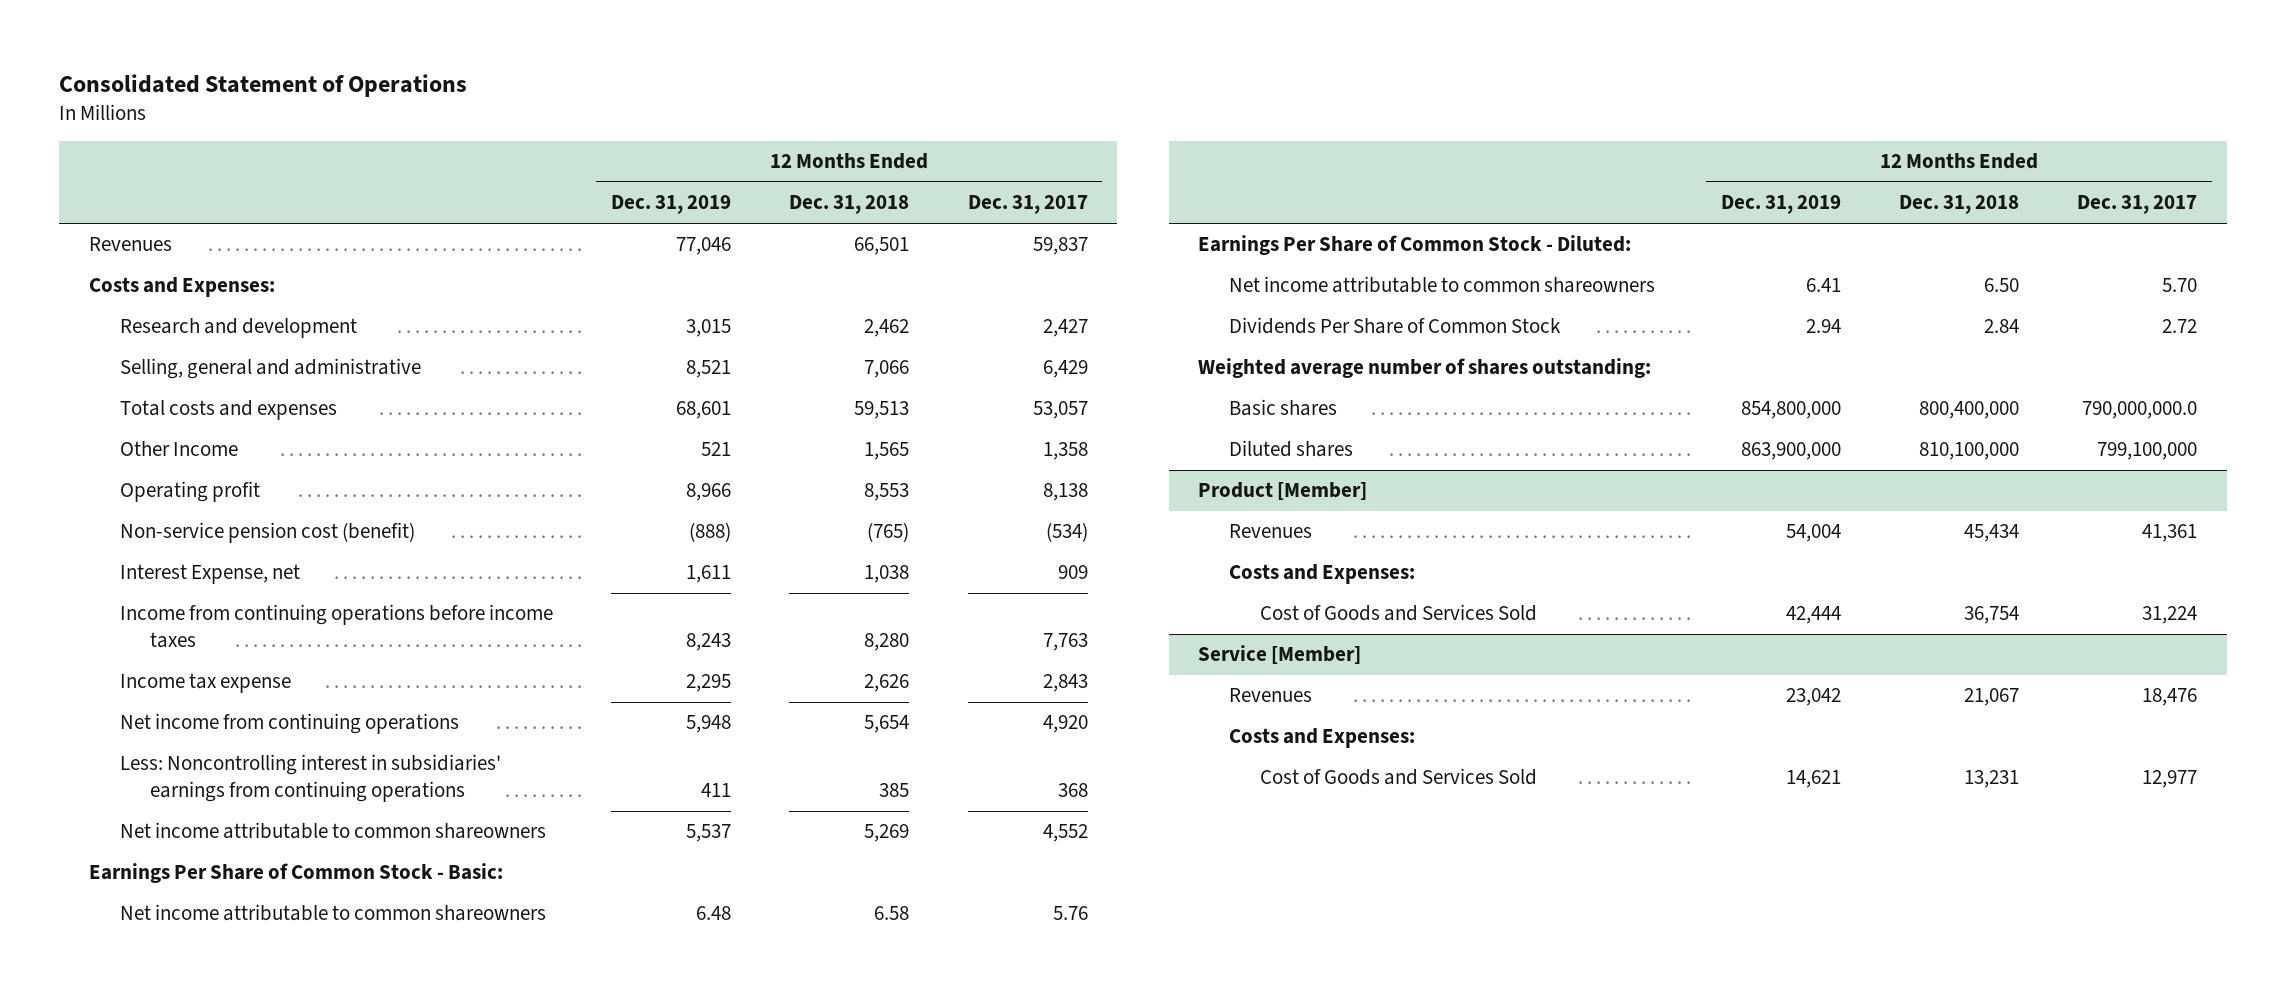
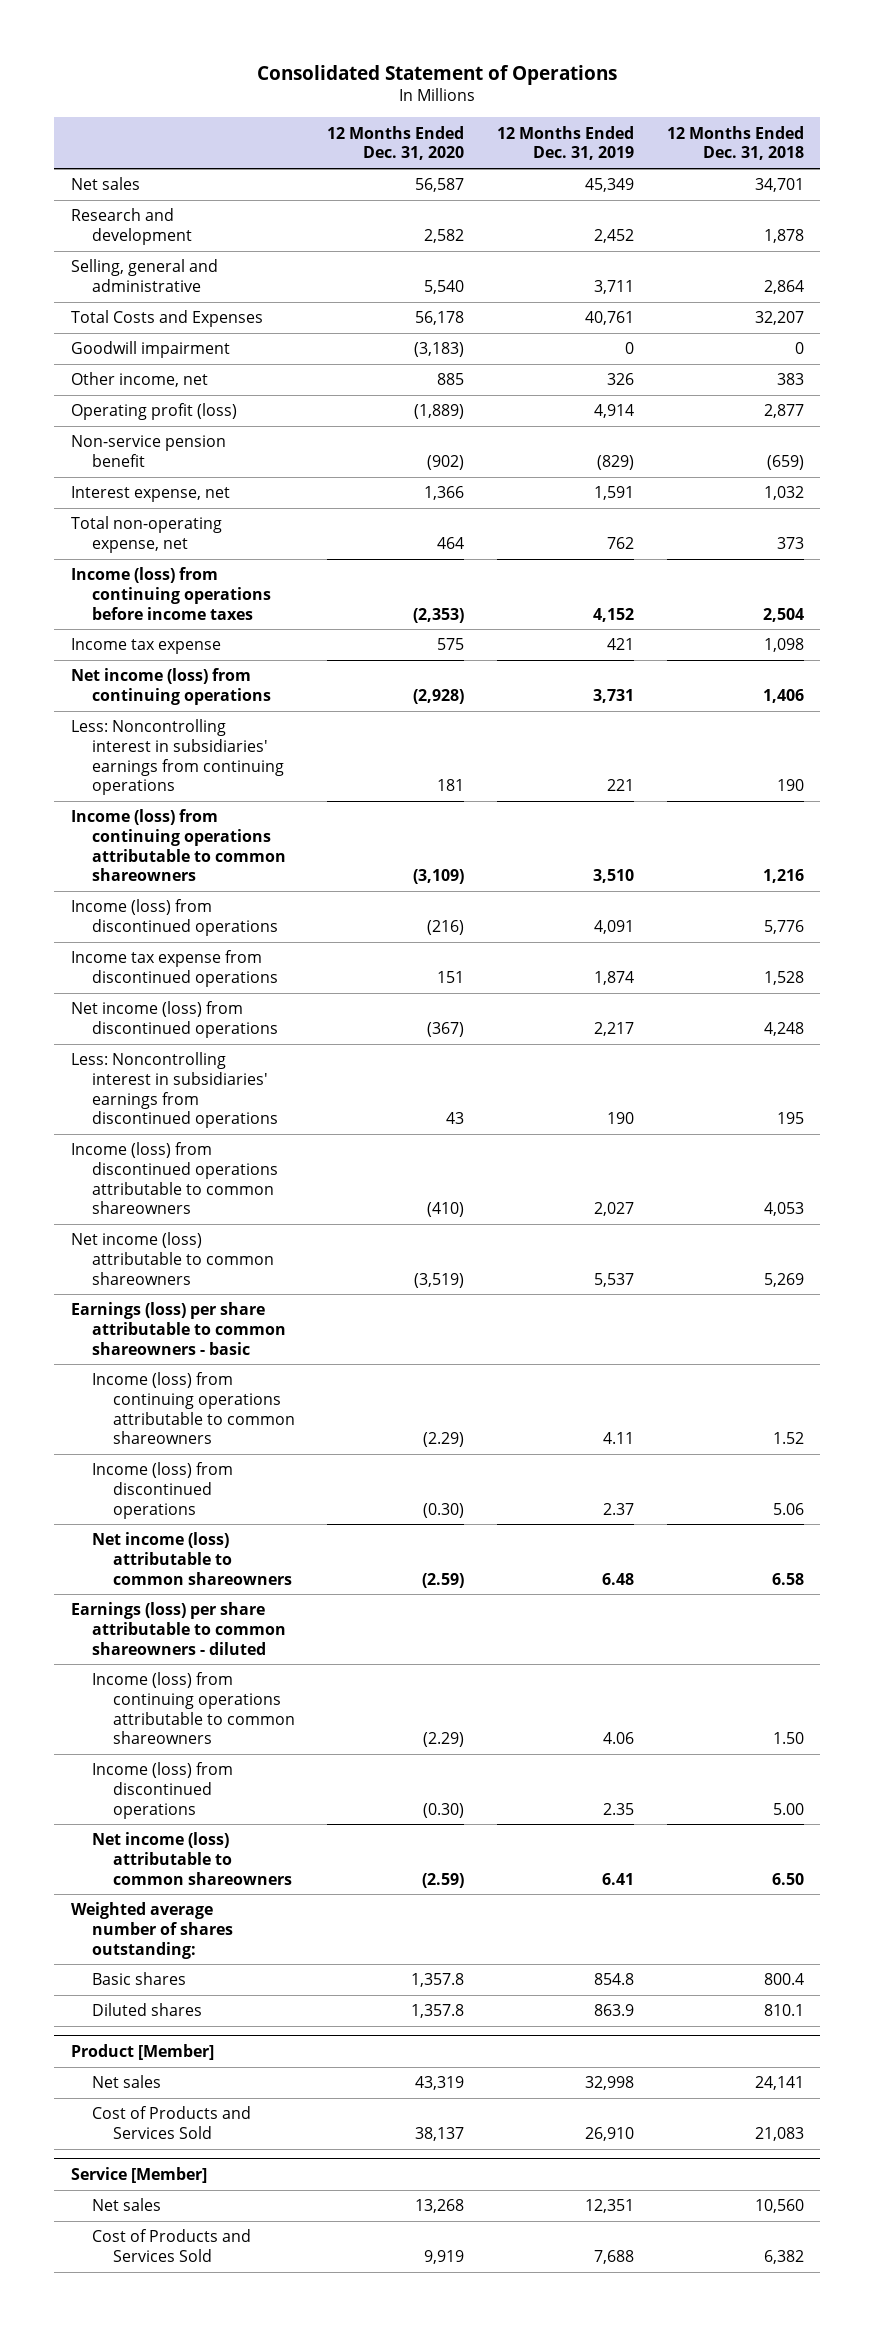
[967,195,1088,215] Dec. 31, 2017 -> none
none -> [327,125,465,161] 12 Months Ended Dec. 31, 2020
[88,237,172,252] Revenues -> none
[88,277,275,298] Costs and Expenses: -> none
[88,863,503,884] Earnings Per Share of Common Stock - Basic: -> none
[1229,317,1562,335] Dividends Per Share of Common Stock -> none
none -> [70,177,140,191] Net sales
[685,319,731,338] 3,015 -> [594,228,635,243] 2,452
[864,319,910,338] 2,462 -> [763,228,804,243] 1,878
[685,360,731,379] 8,521 -> [594,279,635,294] 3,711
[864,360,910,379] 7,066 -> [763,279,804,294] 2,864
[119,400,337,421] Total costs and expenses -> [70,310,263,328] Total Costs and Expenses
[675,401,731,420] 68,601 -> [585,311,635,326] 40,761
[854,401,910,420] 59,513 -> [754,311,804,326] 32,207
none -> [70,341,230,359] Goodwill impairment
[119,441,238,457] Other Income -> [70,372,208,388] Other income, net
[700,442,731,457] 521 -> [607,373,635,386] 326
[864,442,910,461] 1,565 -> [776,373,804,386] 383
[119,481,260,503] Operating profit -> [70,403,237,421] Operating profit (loss)
[685,483,731,502] 8,966 -> [594,404,635,419] 4,914
[864,483,910,502] 8,553 -> [763,404,804,419] 2,877
[119,522,415,544] Non-service pension cost (benefit) -> [70,435,226,467] Non-service pension benefit
[688,522,731,543] (888) -> [597,454,635,470] (829)
[867,522,910,543] (765) -> [766,454,804,470] (659)
[119,564,300,585] Interest Expense, net -> [70,486,230,503] Interest expense, net
[685,565,731,584] 1,611 -> [594,486,635,501] 1,591
[864,565,910,584] 1,038 -> [763,486,804,501] 1,032
none -> [70,516,222,553] Total non-operating expense, net
[119,604,553,649] Income from continuing operations before income taxes -> [70,567,271,620] Income (loss) from continuing operations before income taxes
[685,633,731,652] 8,243 -> [593,607,635,622] 4,152
[864,633,910,652] 8,280 -> [762,607,804,622] 2,504
[685,674,731,693] 2,295 -> [607,638,635,651] 421
[864,674,910,693] 2,626 -> [763,638,804,653] 1,098
[119,713,459,735] Net income from continuing operations -> [70,668,271,705] Net income (loss) from continuing operations
[685,715,731,734] 5,948 -> [593,688,635,703] 3,731
[864,715,910,734] 5,654 -> [762,688,804,703] 1,406
[700,783,731,798] 411 -> [607,779,635,792] 221
[879,783,910,798] 385 -> [776,779,804,792] 190
none -> [70,809,286,882] Income (loss) from continuing operations attributable to common shareowners
none -> [70,899,278,936] Income (loss) from discontinued operations
none -> [70,950,278,987] Income tax expense from discontinued operations
none -> [70,1001,278,1038] Net income (loss) from discontinued operations
none -> [70,1052,278,1129] Less: Noncontrolling interest in subsidiaries' earnings from discontinued operations
none -> [70,1142,278,1215] Income (loss) from discontinued operations attributable to common shareowners
[119,822,546,840] Net income attributable to common shareowners -> [70,1232,274,1285] Net income (loss) attributable to common shareowners
none -> [70,1302,286,1355] Earnings (loss) per share attributable to common shareowners - basic
none -> [91,1372,295,1445] Income (loss) from continuing operations attributable to common shareowners
none -> [91,1462,233,1519] Income (loss) from discontinued operations
[119,904,546,922] Net income attributable to common shareowners -> [91,1532,292,1585] Net income (loss) attributable to common shareowners
[1198,235,1632,256] Earnings Per Share of Common Stock - Diluted: -> [70,1602,286,1655] Earnings (loss) per share attributable to common shareowners - diluted
none -> [91,1672,295,1745] Income (loss) from continuing operations attributable to common shareowners
none -> [91,1762,233,1819] Income (loss) from discontinued operations
[1229,276,1656,294] Net income attributable to common shareowners -> [91,1832,292,1885] Net income (loss) attributable to common shareowners
[1740,401,1841,420] 854,800,000 -> [594,1973,635,1986] 854.8
[1918,401,2019,420] 800,400,000 -> [763,1973,804,1986] 800.4
[1740,442,1841,461] 863,900,000 -> [594,2004,635,2017] 863.9
[1918,442,2019,461] 810,100,000 -> [763,2004,804,2017] 810.1
[1229,524,1313,539] Revenues -> none
[1229,564,1416,585] Costs and Expenses: -> none
none -> [91,2075,161,2089] Net sales
[1260,604,1538,622] Cost of Goods and Services Sold -> [91,2106,251,2139] Cost of Products and Services Sold
[1785,606,1841,625] 42,444 -> [585,2126,635,2141] 26,910
[1963,606,2019,625] 36,754 -> [754,2126,804,2141] 21,083
[1229,688,1313,703] Revenues -> none
[1229,728,1416,749] Costs and Expenses: -> none
none -> [91,2198,161,2212] Net sales
[1260,768,1538,786] Cost of Goods and Services Sold -> [91,2229,251,2262] Cost of Products and Services Sold
[1785,770,1841,789] 14,621 -> [594,2249,635,2264] 7,688
[1963,770,2019,789] 13,231 -> [763,2249,804,2264] 6,382

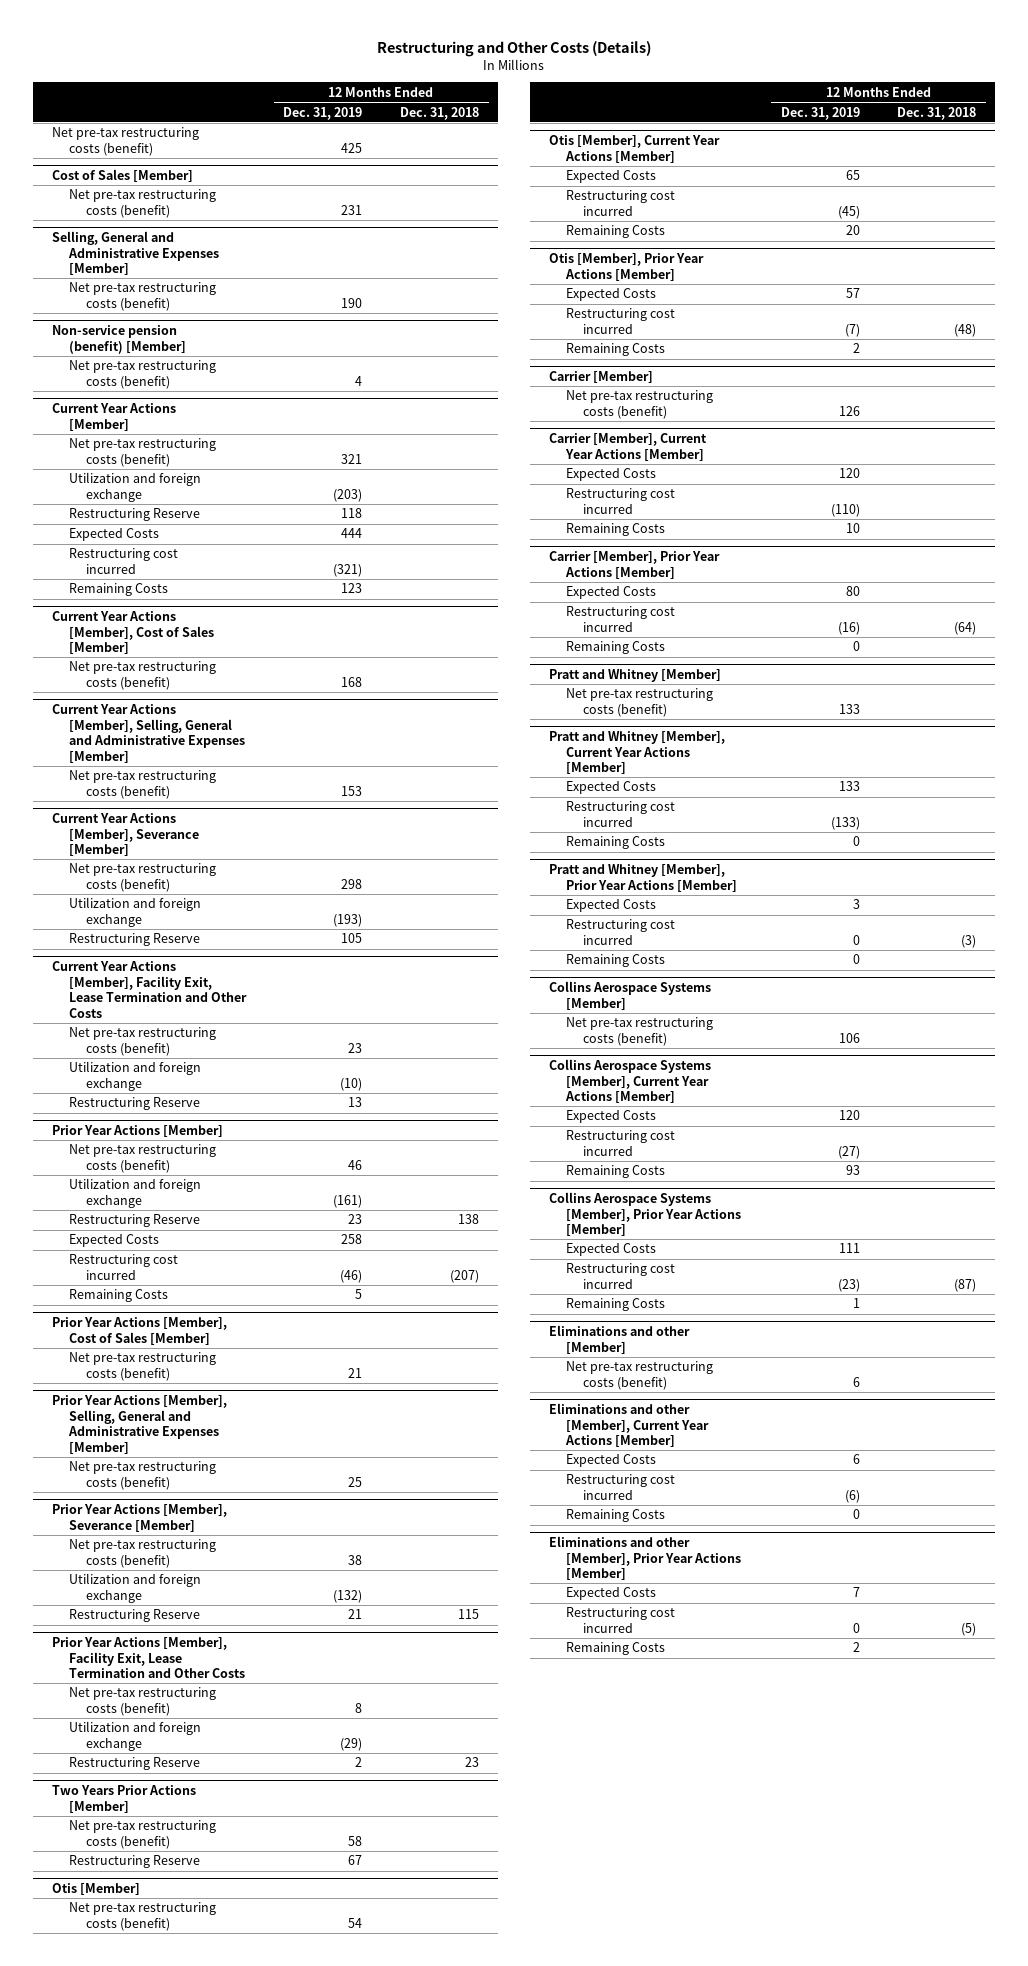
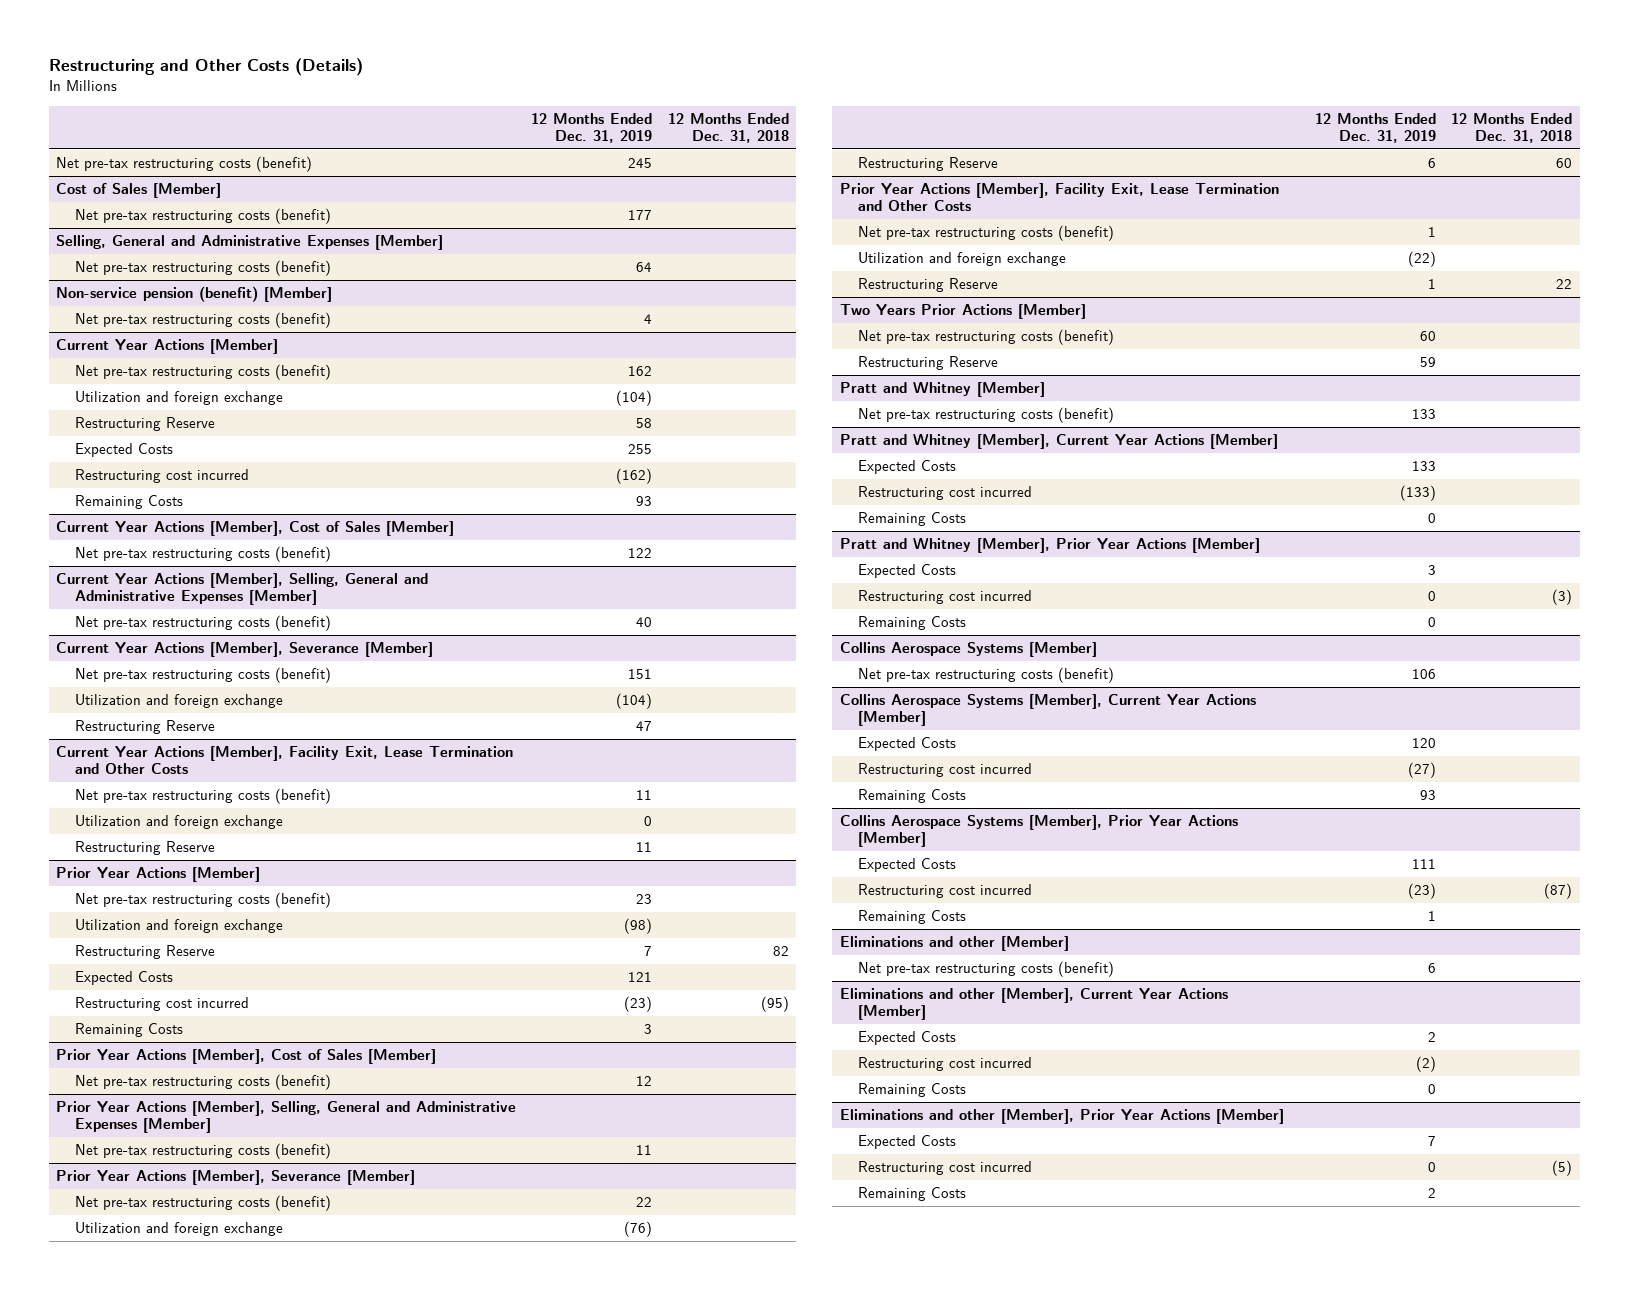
[341,142,363,153] 425 -> [628,158,653,169] 245
[341,204,363,215] 231 -> [628,210,653,221] 177
[341,297,363,308] 190 -> [636,262,653,273] 64
[341,453,363,464] 321 -> [628,366,653,377] 162
[333,488,363,502] (203) -> [616,390,653,407] (104)
[341,508,363,519] 118 -> [636,418,653,429] 58
[341,528,363,539] 444 -> [628,444,653,455] 255
[333,563,363,577] (321) -> [616,468,653,485] (162)
[341,583,363,594] 123 -> [636,496,653,507] 93
[341,676,363,687] 168 -> [628,548,653,559] 122
[341,785,363,796] 153 -> [636,617,653,628] 40
[341,878,363,889] 298 -> [628,669,653,680] 151
[333,913,363,927] (193) -> [616,693,653,710] (104)
[341,933,363,944] 105 -> [636,721,653,732] 47
[348,1042,363,1053] 23 -> [636,790,653,801] 11
[340,1077,363,1091] (10) -> [644,816,653,827] 0
[348,1097,363,1108] 13 -> [636,842,653,853] 11
[348,1159,363,1170] 46 -> [636,894,653,905] 23
[333,1194,363,1208] (161) -> [624,918,653,935] (98)
[348,1214,363,1225] 23 -> [644,946,653,957] 7
[458,1214,480,1225] 138 -> [772,946,789,957] 82
[341,1234,363,1245] 258 -> [628,972,653,983] 121
[340,1269,363,1283] (46) -> [624,996,653,1013] (23)
[450,1269,480,1283] (207) -> [760,996,789,1013] (95)
[355,1289,363,1300] 5 -> [644,1024,653,1035] 3
[348,1367,363,1378] 21 -> [636,1076,653,1087] 12
[348,1476,363,1487] 25 -> [636,1145,653,1156] 11
[348,1554,363,1565] 38 -> [636,1197,653,1208] 22
[333,1589,363,1603] (132) -> [624,1221,653,1238] (76)
[348,1609,363,1620] 21 -> [1428,158,1437,169] 6
[458,1609,480,1620] 115 -> [1556,158,1573,169] 60
[355,1702,363,1713] 8 -> [1428,227,1437,238] 1
[340,1737,363,1751] (29) -> [1408,251,1437,268] (22)
[355,1757,363,1768] 2 -> [1428,279,1437,290] 1
[465,1757,480,1768] 23 -> [1556,279,1573,290] 22
[51,1883,140,1896] Otis [Member] -> none
[68,1902,216,1931] Net pre-tax restructuring costs (benefit) -> none
[548,135,720,163] Otis [Member], Current Year Actions [Member] -> none
[565,170,656,184] Expected Costs -> none
[565,190,675,216] Restructuring cost incurred -> none
[565,225,665,239] Remaining Costs -> none
[548,253,704,281] Otis [Member], Prior Year Actions [Member] -> none
[565,288,656,302] Expected Costs -> none
[565,308,675,334] Restructuring cost incurred -> none
[565,343,665,357] Remaining Costs -> none
[548,371,653,384] Carrier [Member] -> none
[565,390,713,419] Net pre-tax restructuring costs (benefit) -> none
[548,433,707,461] Carrier [Member], Current Year Actions [Member] -> none
[565,468,656,482] Expected Costs -> none
[565,488,675,514] Restructuring cost incurred -> none
[565,523,665,537] Remaining Costs -> none
[548,551,720,579] Carrier [Member], Prior Year Actions [Member] -> none
[565,586,656,600] Expected Costs -> none
[565,606,675,632] Restructuring cost incurred -> none
[565,641,665,655] Remaining Costs -> none
[348,1835,363,1846] 58 -> [1420,331,1437,342] 60
[348,1855,363,1866] 67 -> [1420,357,1437,368] 59
[852,1454,860,1465] 6 -> [1428,1032,1437,1043] 2
[844,1489,860,1503] (6) -> [1416,1056,1437,1073] (2)

